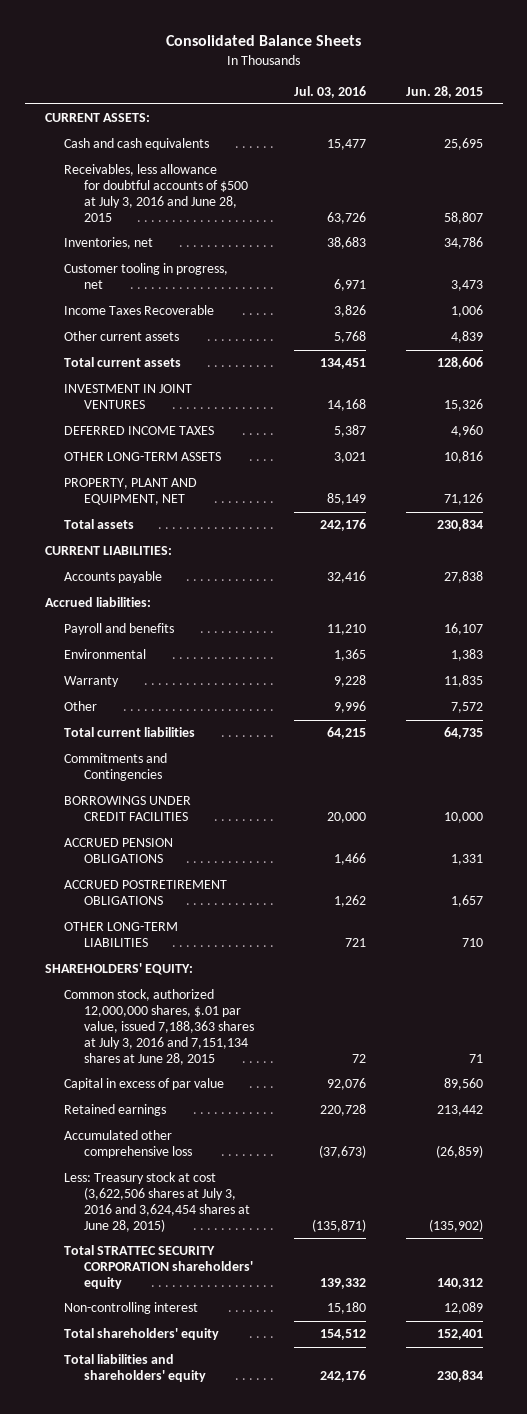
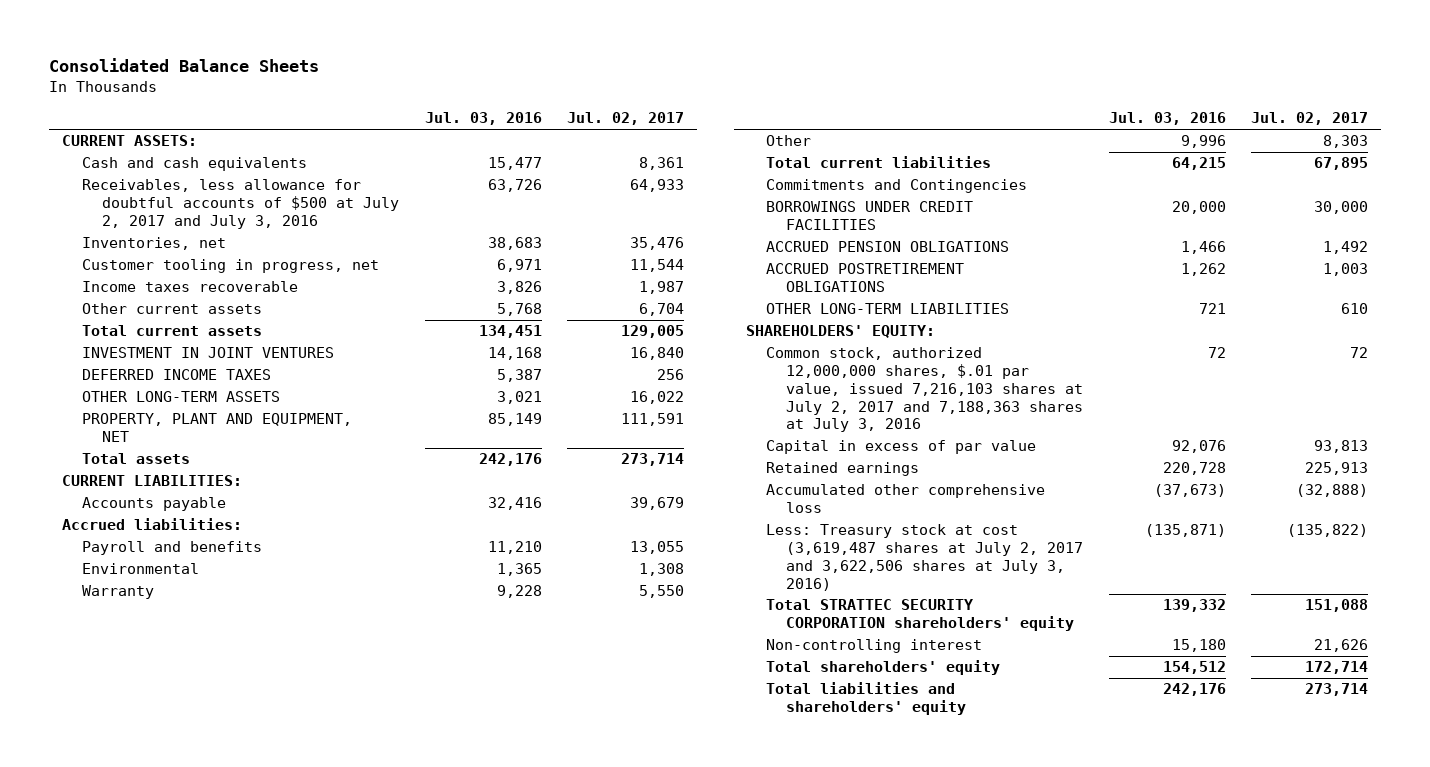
[405,85,483,98] Jun. 28, 2015 -> none
none -> [567,112,685,126] Jul. 02, 2017
[64,164,248,223] Receivables, less allowance for doubtful accounts of $500 at July 3, 2016 and June 28, 2015 -> [82,179,400,229] Receivables, less allowance for doubtful accounts of $500 at July 2, 2017 and July 3, 2016
[64,305,215,316] Income Taxes Recoverable -> [82,281,299,293] Income taxes recoverable
[64,989,254,1066] Common stock, authorized 12,000,000 shares, $.01 par value, issued 7,188,363 shares at July 3, 2016 and 7,151,134 shares at June 28, 2015 -> [766,347,1084,433] Common stock, authorized 12,000,000 shares, $.01 par value, issued 7,216,103 shares at July 2, 2017 and 7,188,363 shares at July 3, 2016
[64,1172,250,1233] Less: Treasury stock at cost (3,622,506 shares at July 3, 2016 and 3,624,454 shares at June 28, 2015) -> [766,524,1084,591] Less: Treasury stock at cost (3,619,487 shares at July 2, 2017 and 3,622,506 shares at July 3, 2016)

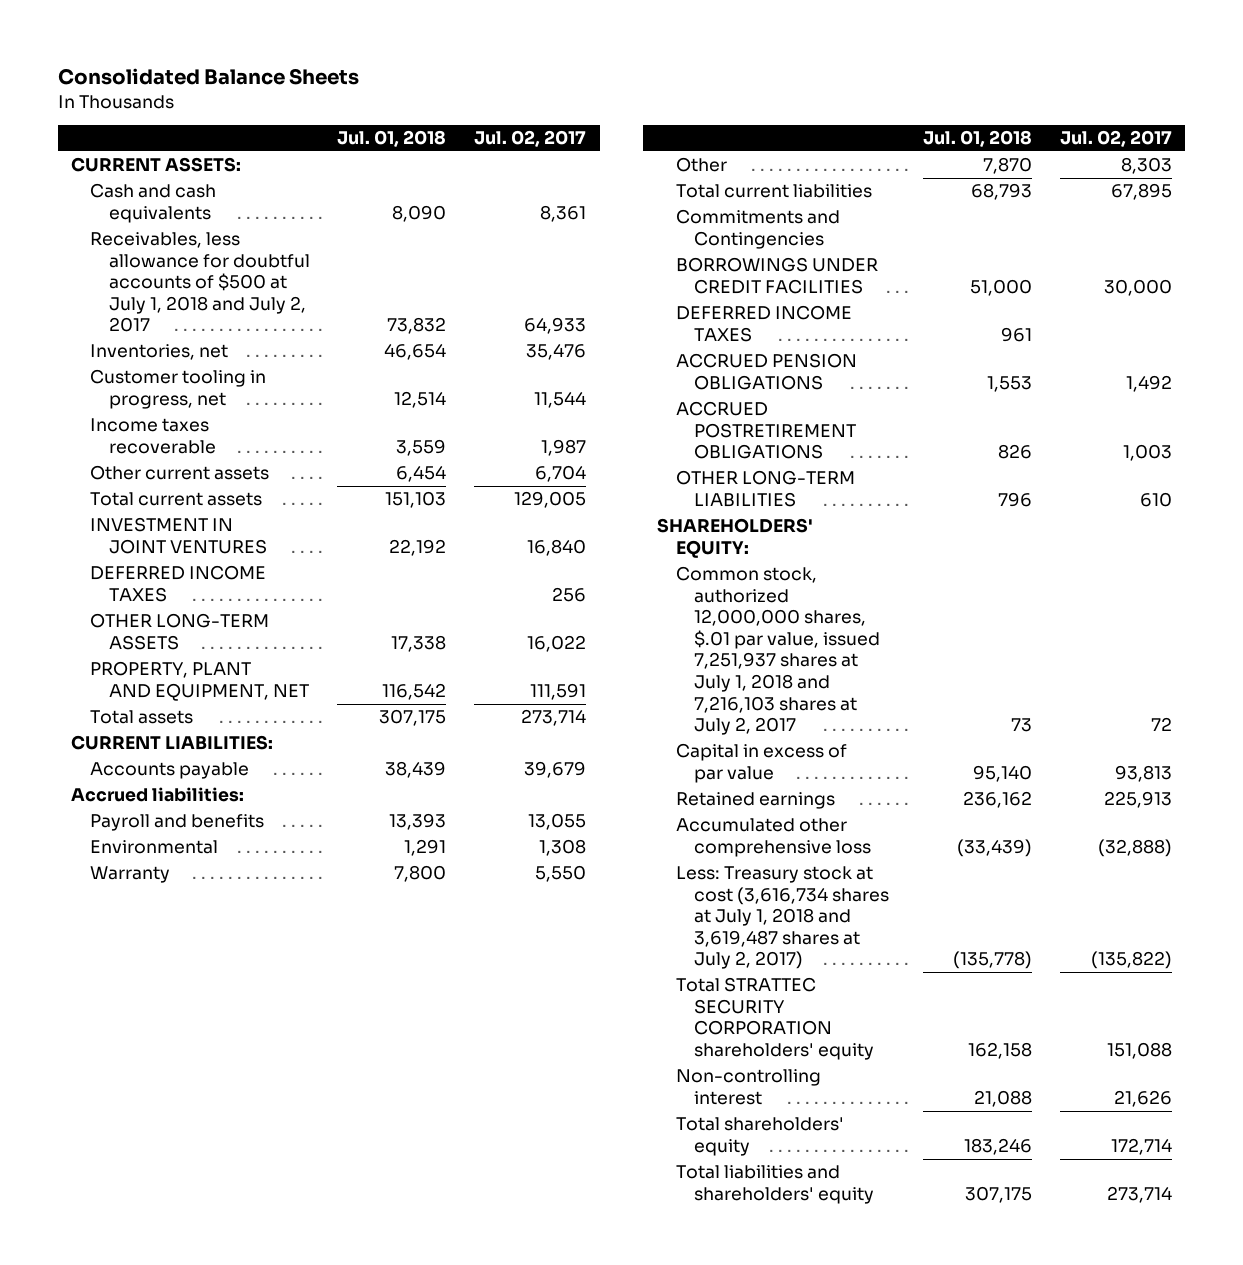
[424,112,542,126] Jul. 03, 2016 -> none
none -> [337,130,447,148] Jul. 01, 2018
[82,179,400,229] Receivables, less allowance for doubtful accounts of $500 at July 2, 2017 and July 3, 2016 -> [89,232,310,333] Receivables, less allowance for doubtful accounts of $500 at July 1, 2018 and July 2, 2017
none -> [675,305,852,342] DEFERRED INCOME TAXES
[766,347,1084,433] Common stock, authorized 12,000,000 shares, $.01 par value, issued 7,216,103 shares at July 2, 2017 and 7,188,363 shares at July 3, 2016 -> [675,566,881,736] Common stock, authorized 12,000,000 shares, $.01 par value, issued 7,251,937 shares at July 1, 2018 and 7,216,103 shares at July 2, 2017
[766,524,1084,591] Less: Treasury stock at cost (3,619,487 shares at July 2, 2017 and 3,622,506 shares at July 3, 2016) -> [675,866,890,970] Less: Treasury stock at cost (3,616,734 shares at July 1, 2018 and 3,619,487 shares at July 2, 2017)

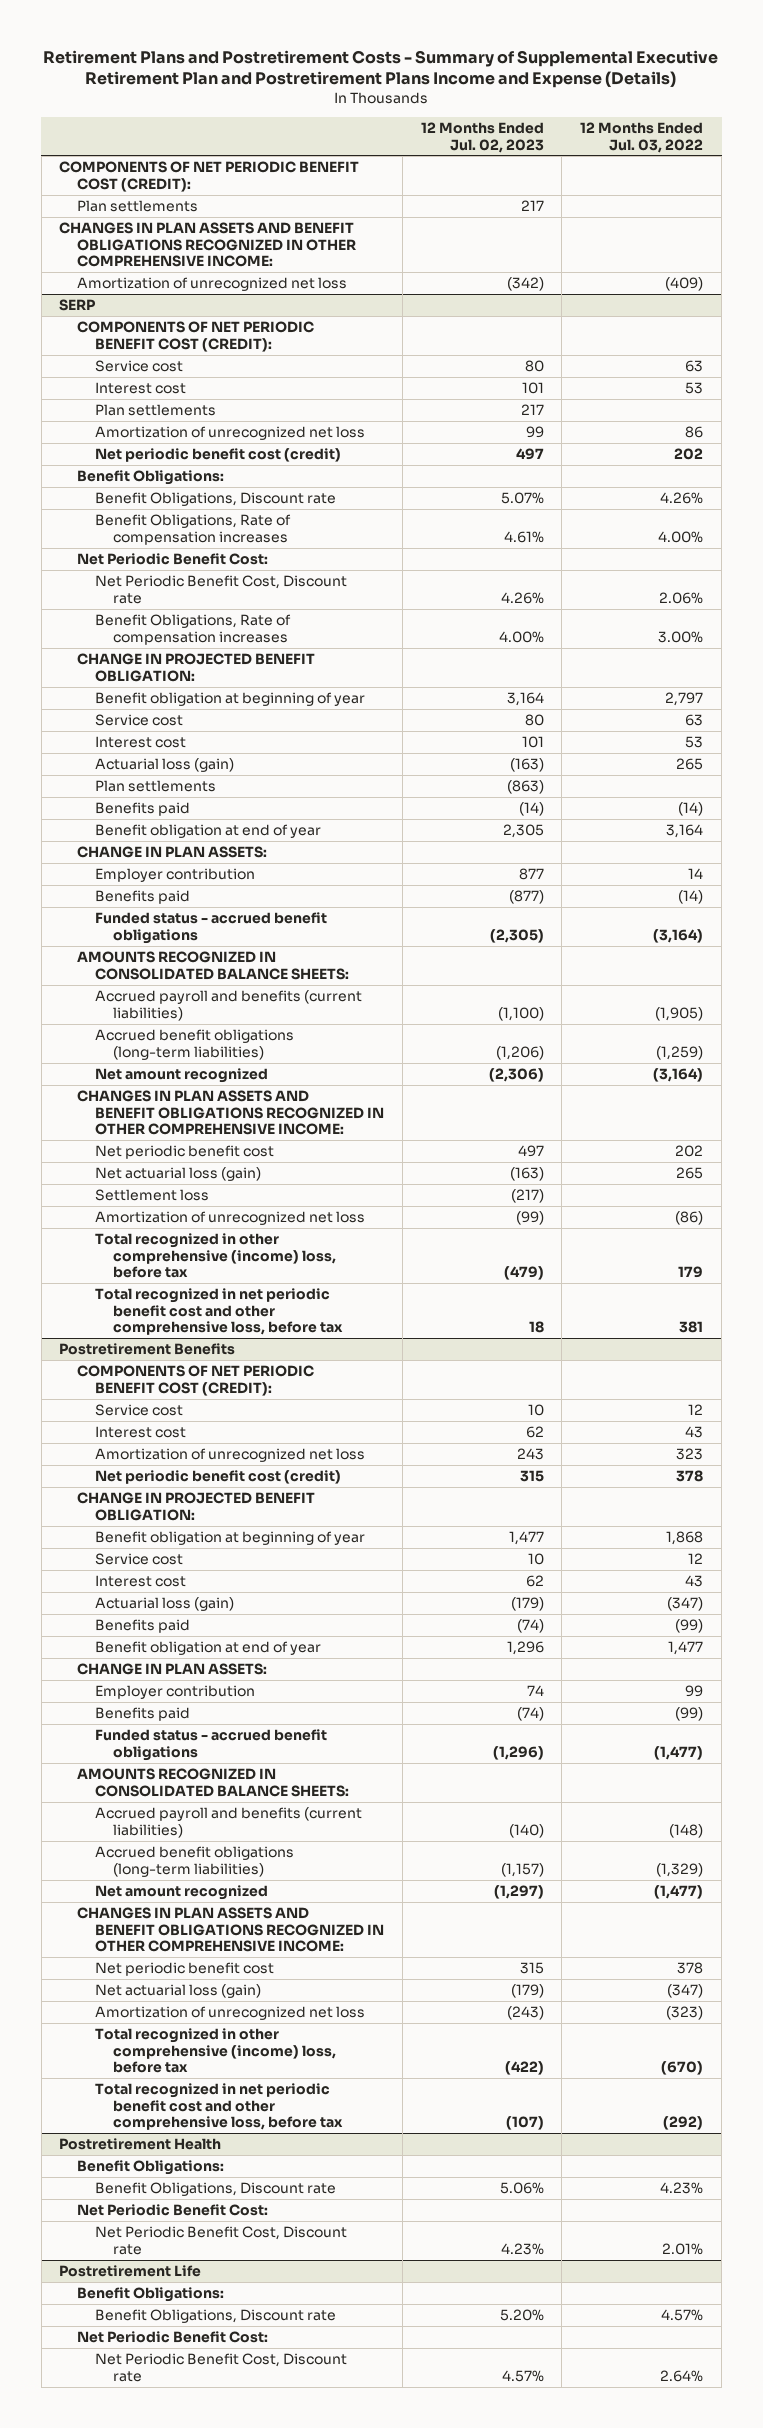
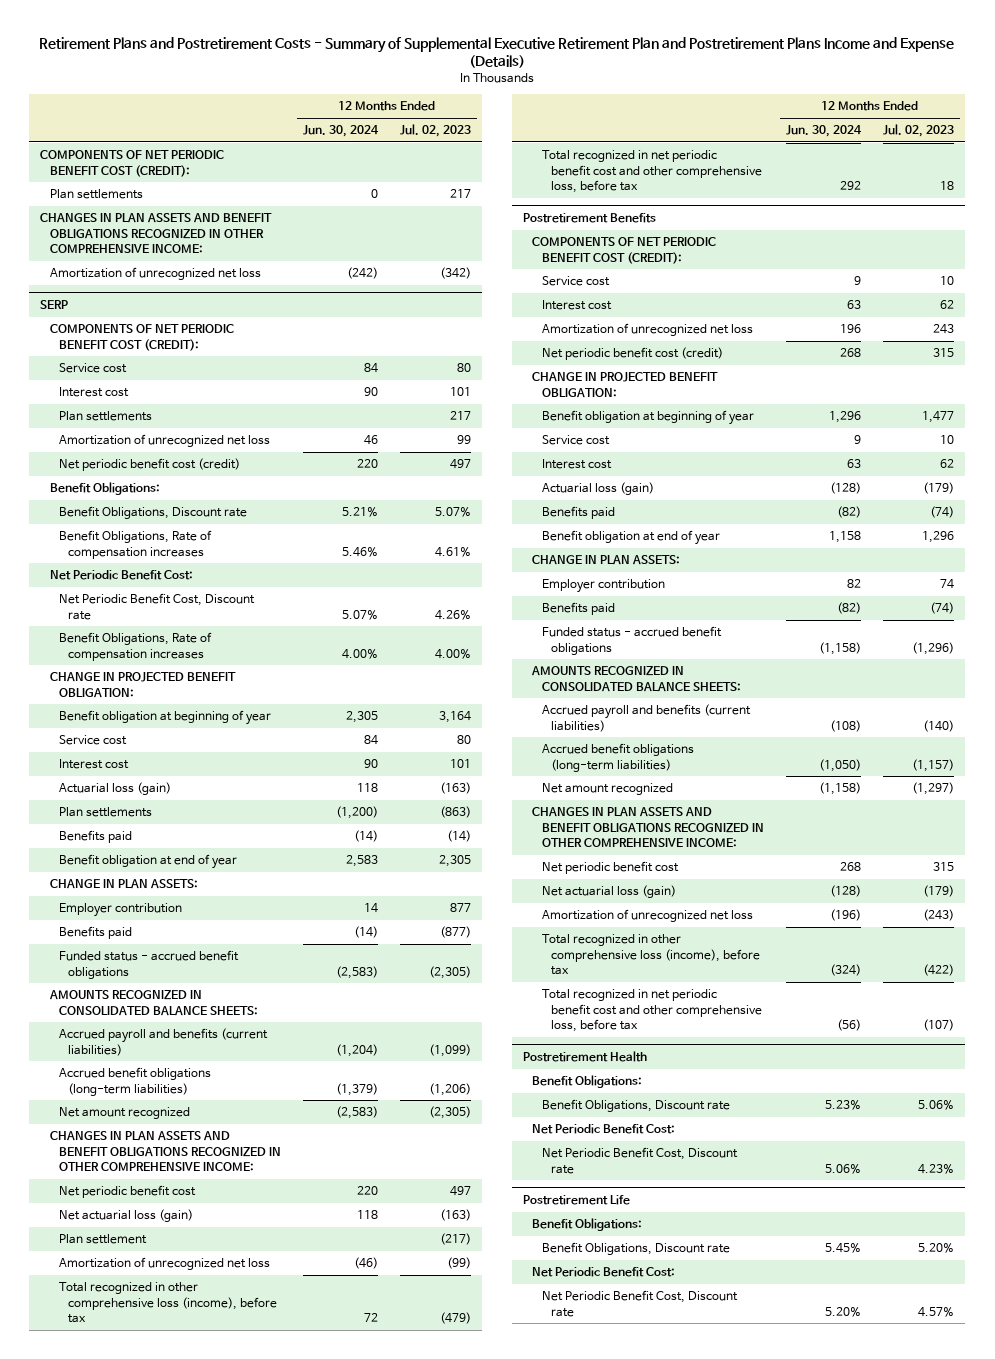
[580,121,704,153] 12 Months Ended Jul. 03, 2022 -> none
none -> [303,125,380,138] Jun. 30, 2024
[497,1006,544,1021] (1,100) -> [429,1043,472,1057] (1,099)
[488,1068,544,1083] (2,306) -> [429,1106,472,1120] (2,305)
[95,1189,210,1202] Settlement loss -> [58,1234,147,1245] Plan settlement
[95,1233,336,1279] Total recognized in other comprehensive (income) loss, before tax -> [58,1282,277,1323] Total recognized in other comprehensive loss (income), before tax
[95,2028,336,2074] Total recognized in other comprehensive (income) loss, before tax -> [541,934,760,975] Total recognized in other comprehensive loss (income), before tax

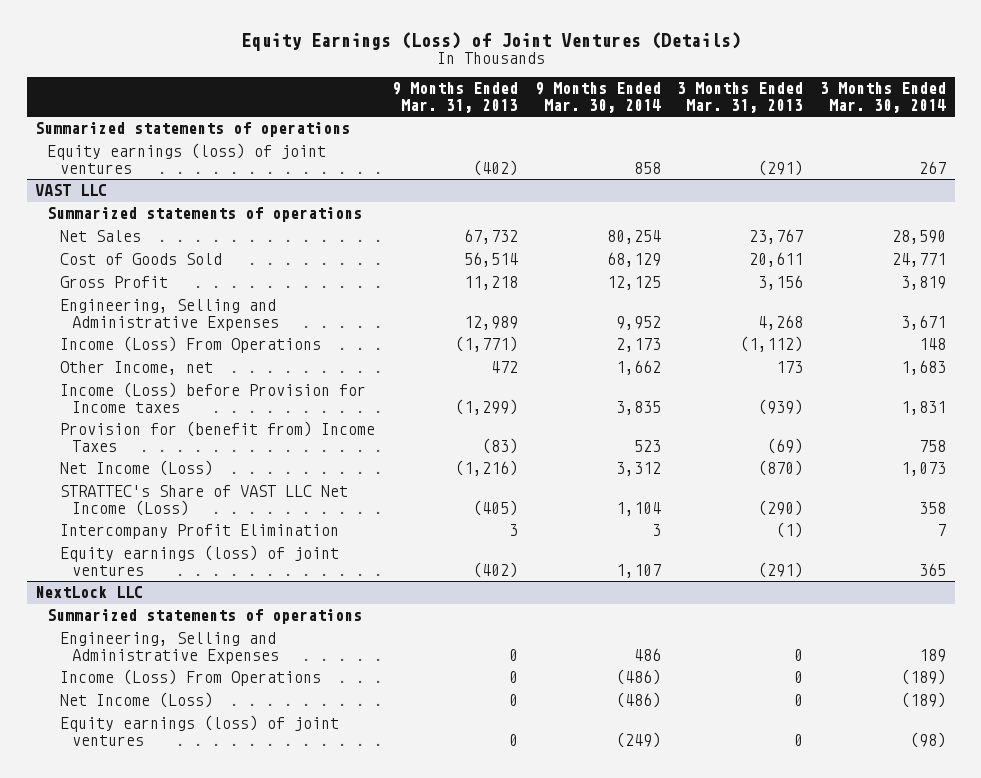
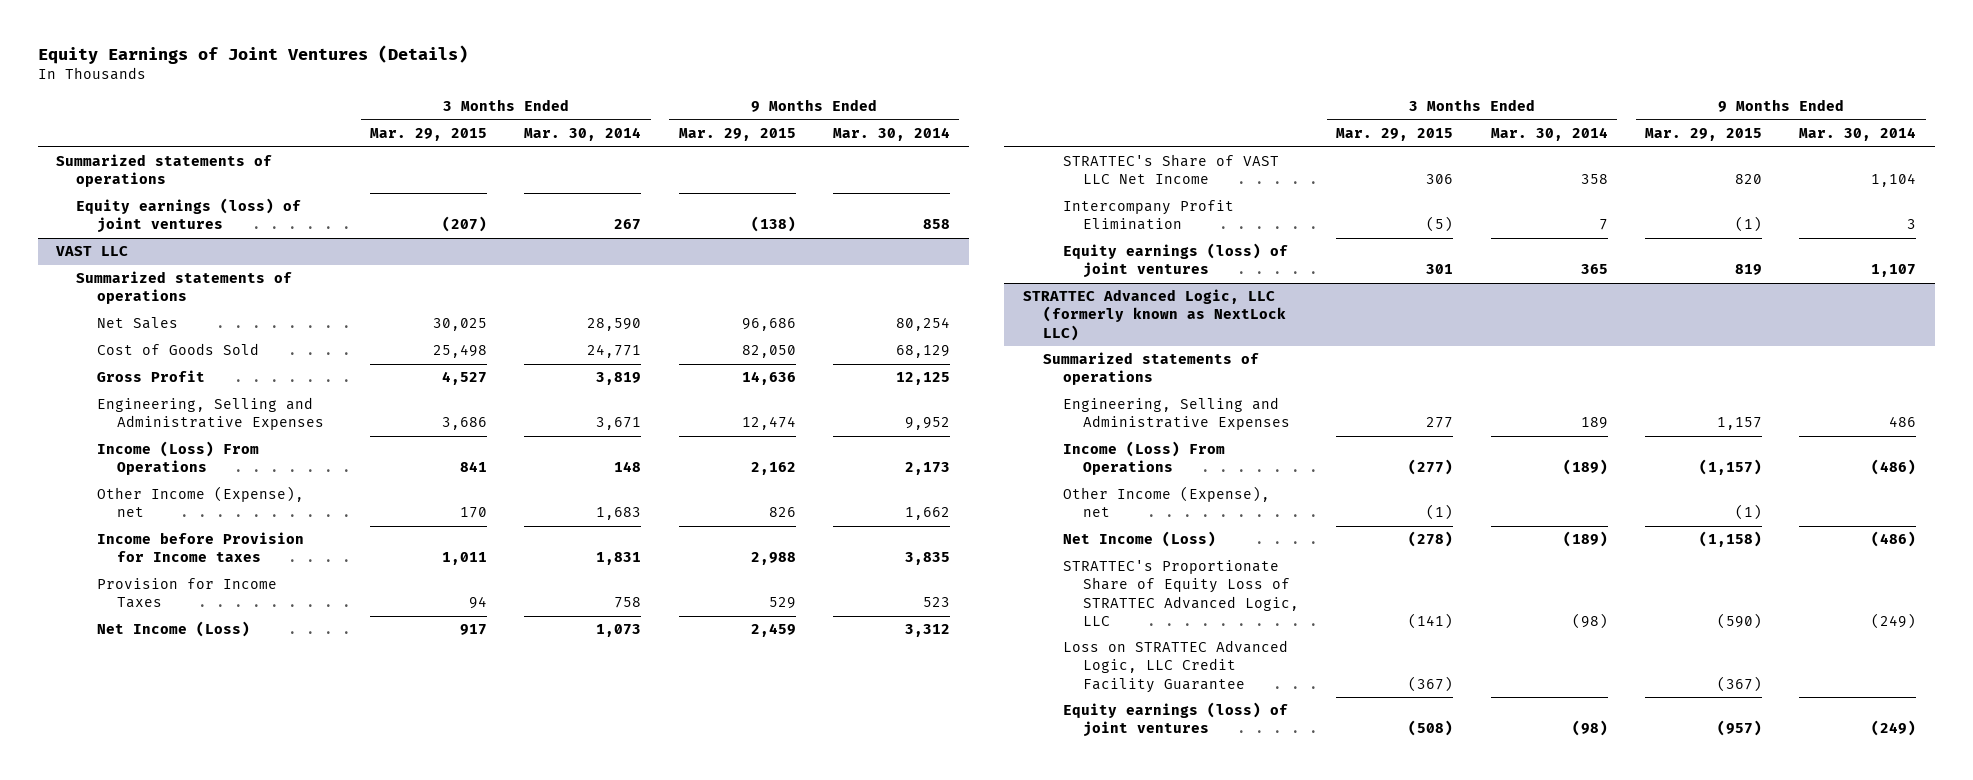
[240,31,741,51] Equity Earnings (Loss) of Joint Ventures (Details) -> [37,44,468,64] Equity Earnings of Joint Ventures (Details)
[391,82,518,113] 9 Months Ended Mar. 31, 2013 -> none
[677,82,804,113] 3 Months Ended Mar. 31, 2013 -> none
none -> [369,128,487,142] Mar. 29, 2015
none -> [678,128,796,142] Mar. 29, 2015
[59,361,213,376] Other Income, net -> [96,486,304,518] Other Income (Expense), net
[59,382,366,413] Income (Loss) before Provision for Income taxes -> [96,532,304,563] Income before Provision for Income taxes
[59,421,375,452] Provision for (benefit from) Income Taxes -> [96,578,277,609] Provision for Income Taxes
[59,485,348,516] STRATTEC's Share of VAST LLC Net Income (Loss) -> [1062,154,1279,185] STRATTEC's Share of VAST LLC Net Income
[34,586,143,599] NextLock LLC -> none
none -> [1022,289,1286,341] STRATTEC Advanced Logic, LLC (formerly known as NextLock LLC)
none -> [1062,486,1270,518] Other Income (Expense), net
none -> [1062,560,1299,626] STRATTEC's Proportionate Share of Equity Loss of STRATTEC Advanced Logic, LLC
none -> [1062,640,1288,693] Loss on STRATTEC Advanced Logic, LLC Credit Facility Guarantee

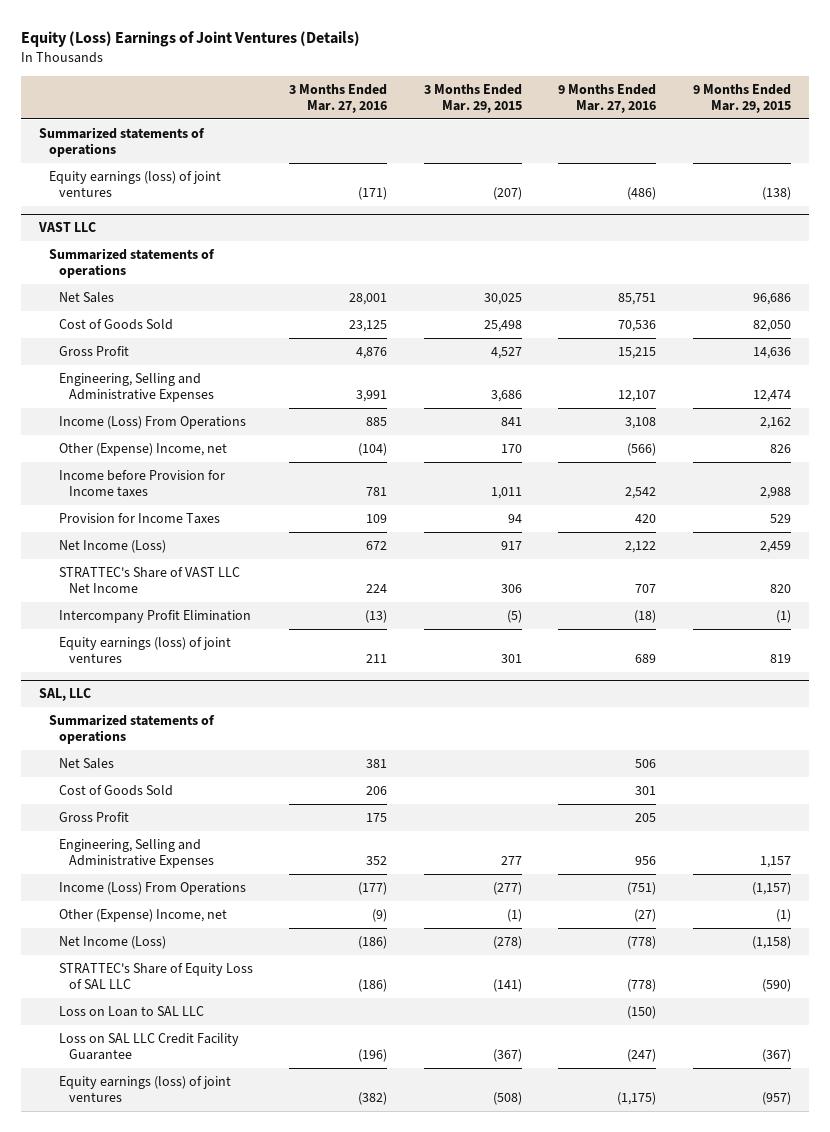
[37,44,468,64] Equity Earnings of Joint Ventures (Details) -> [21,30,361,47] Equity (Loss) Earnings of Joint Ventures (Details)
[524,127,642,142] Mar. 30, 2014 -> none
[832,127,950,142] Mar. 30, 2014 -> none
none -> [289,83,388,113] 3 Months Ended Mar. 27, 2016
none -> [558,83,657,113] 9 Months Ended Mar. 27, 2016
[96,486,304,518] Other Income (Expense), net -> [59,443,228,457] Other (Expense) Income, net
[1022,289,1286,341] STRATTEC Advanced Logic, LLC (formerly known as NextLock LLC) -> none
none -> [39,688,92,702] SAL, LLC
none -> [59,758,115,770] Net Sales
none -> [59,785,174,797] Cost of Goods Sold
none -> [59,812,130,823] Gross Profit
[1062,486,1270,518] Other Income (Expense), net -> [59,909,228,923] Other (Expense) Income, net
[1062,560,1299,626] STRATTEC's Proportionate Share of Equity Loss of STRATTEC Advanced Logic, LLC -> [59,963,254,990] STRATTEC's Share of Equity Loss of SAL LLC
none -> [59,1006,205,1018] Loss on Loan to SAL LLC
[1062,640,1288,693] Loss on STRATTEC Advanced Logic, LLC Credit Facility Guarantee -> [59,1033,240,1061] Loss on SAL LLC Credit Facility Guarantee

